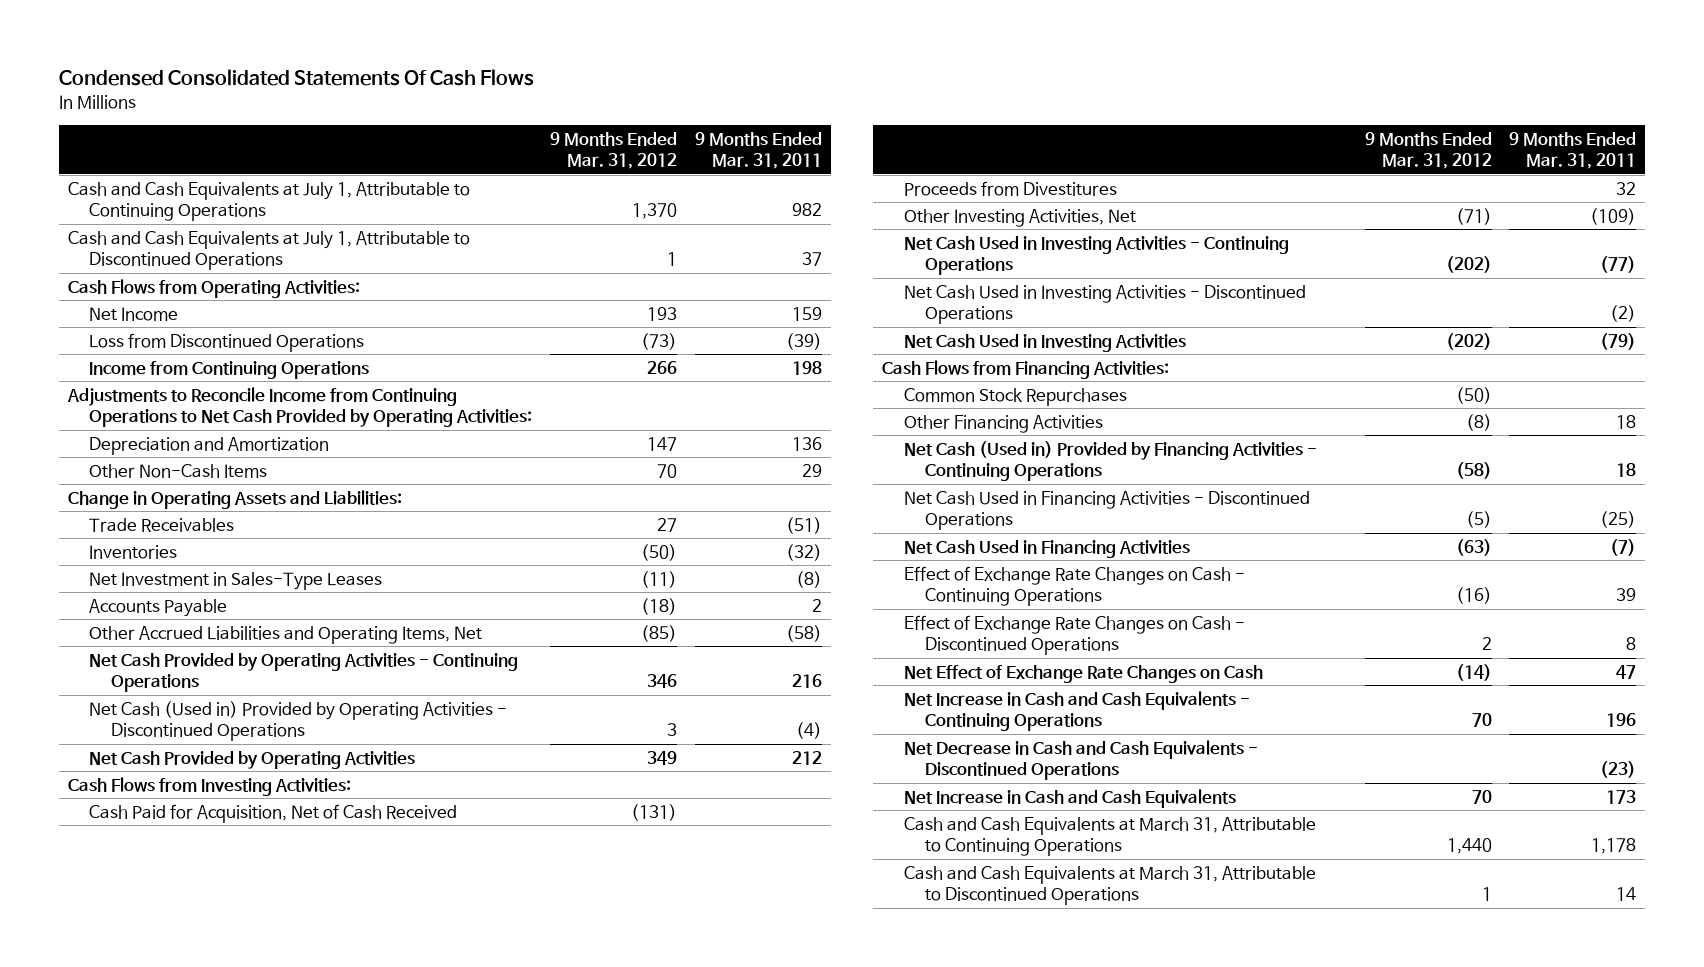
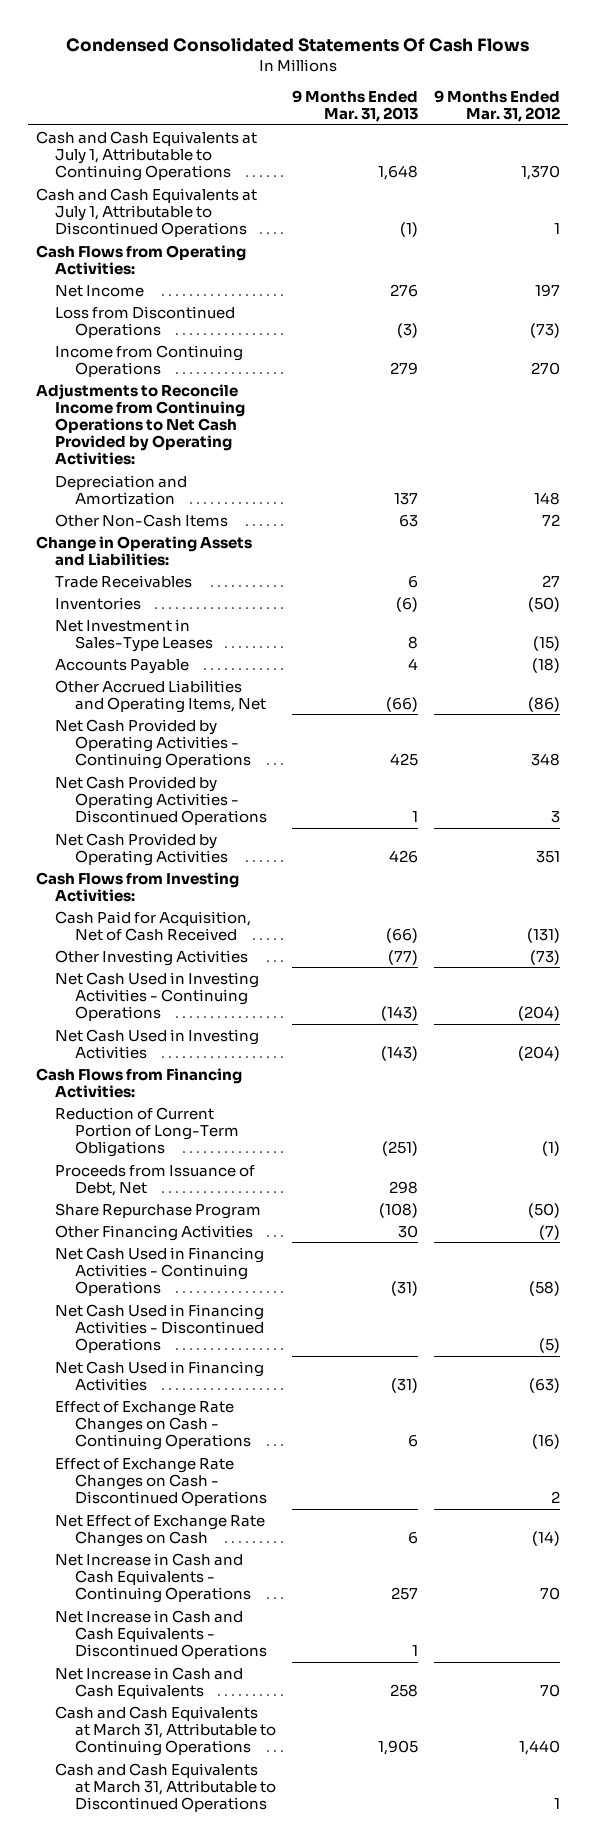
[694,131,822,170] 9 Months Ended Mar. 31, 2011 -> none
none -> [292,90,419,123] 9 Months Ended Mar. 31, 2013
[646,306,677,321] 193 -> [535,283,561,297] 197
[646,360,677,374] 266 -> [531,361,561,375] 270
[646,436,677,451] 147 -> [534,491,561,505] 148
[656,463,677,478] 70 -> [542,513,561,526] 72
[640,570,677,588] (11) -> [533,635,561,651] (15)
[640,624,677,642] (85) -> [528,696,561,712] (86)
[646,674,677,689] 346 -> [531,752,561,766] 348
[89,700,508,742] Net Cash (Used in) Provided by Operating Activities - Discontinued Operations -> [55,775,267,825] Net Cash Provided by Operating Activities - Discontinued Operations
[646,750,677,765] 349 -> [536,850,561,863] 351
[903,180,1117,196] Proceeds from Divestitures -> none
[903,284,1306,325] Net Cash Used in Investing Activities - Discontinued Operations -> none
[903,208,1136,227] Other Investing Activities, Net -> [55,949,249,966] Other Investing Activities
[1455,207,1492,225] (71) -> [530,949,561,965] (73)
[1445,256,1492,274] (202) -> [518,1005,561,1021] (204)
[1445,332,1492,350] (202) -> [518,1045,561,1061] (204)
none -> [55,1106,239,1157] Reduction of Current Portion of Long-Term Obligations
none -> [55,1164,256,1196] Proceeds from Issuance of Debt, Net
[903,387,1127,406] Common Stock Repurchases -> [55,1202,262,1219] Share Repurchase Program
[1465,413,1492,431] (8) -> [539,1224,561,1240] (7)
[903,440,1317,482] Net Cash (Used in) Provided by Financing Activities - Continuing Operations -> [55,1246,265,1296] Net Cash Used in Financing Activities - Continuing Operations
[903,739,1258,781] Net Decrease in Cash and Cash Equivalents - Discontinued Operations -> [55,1609,267,1659] Net Increase in Cash and Cash Equivalents - Discontinued Operations

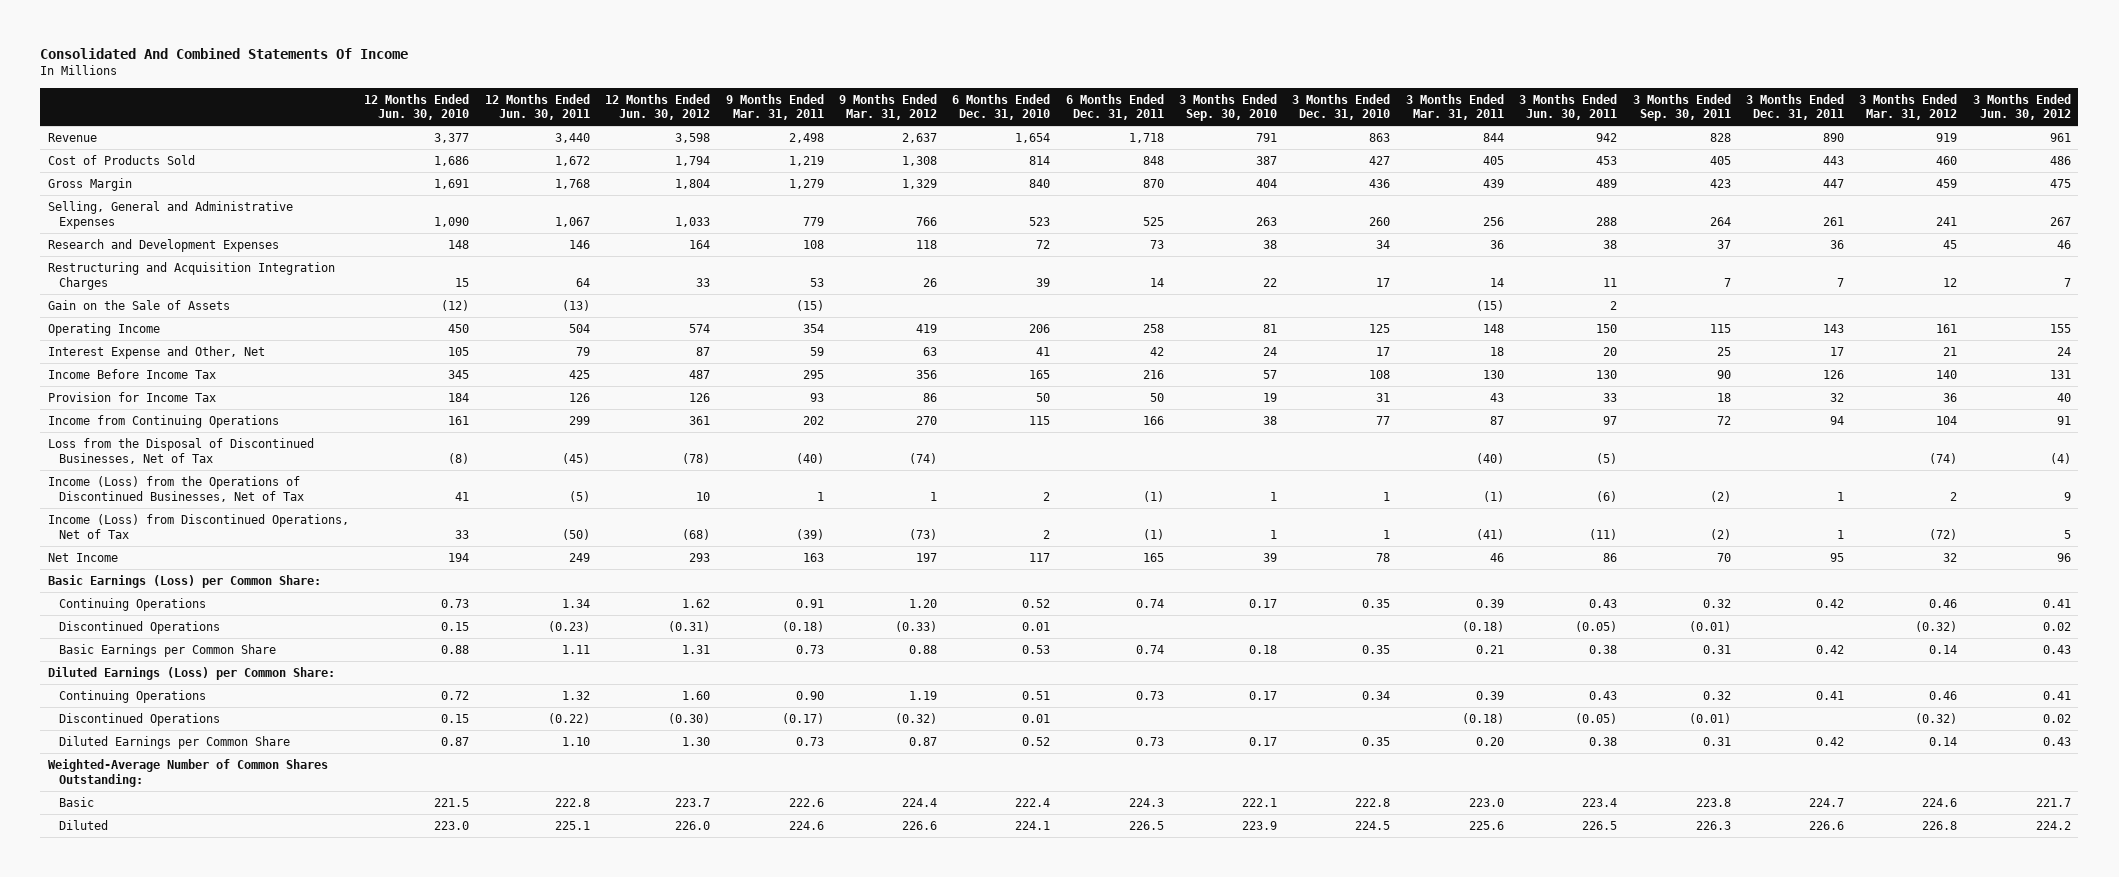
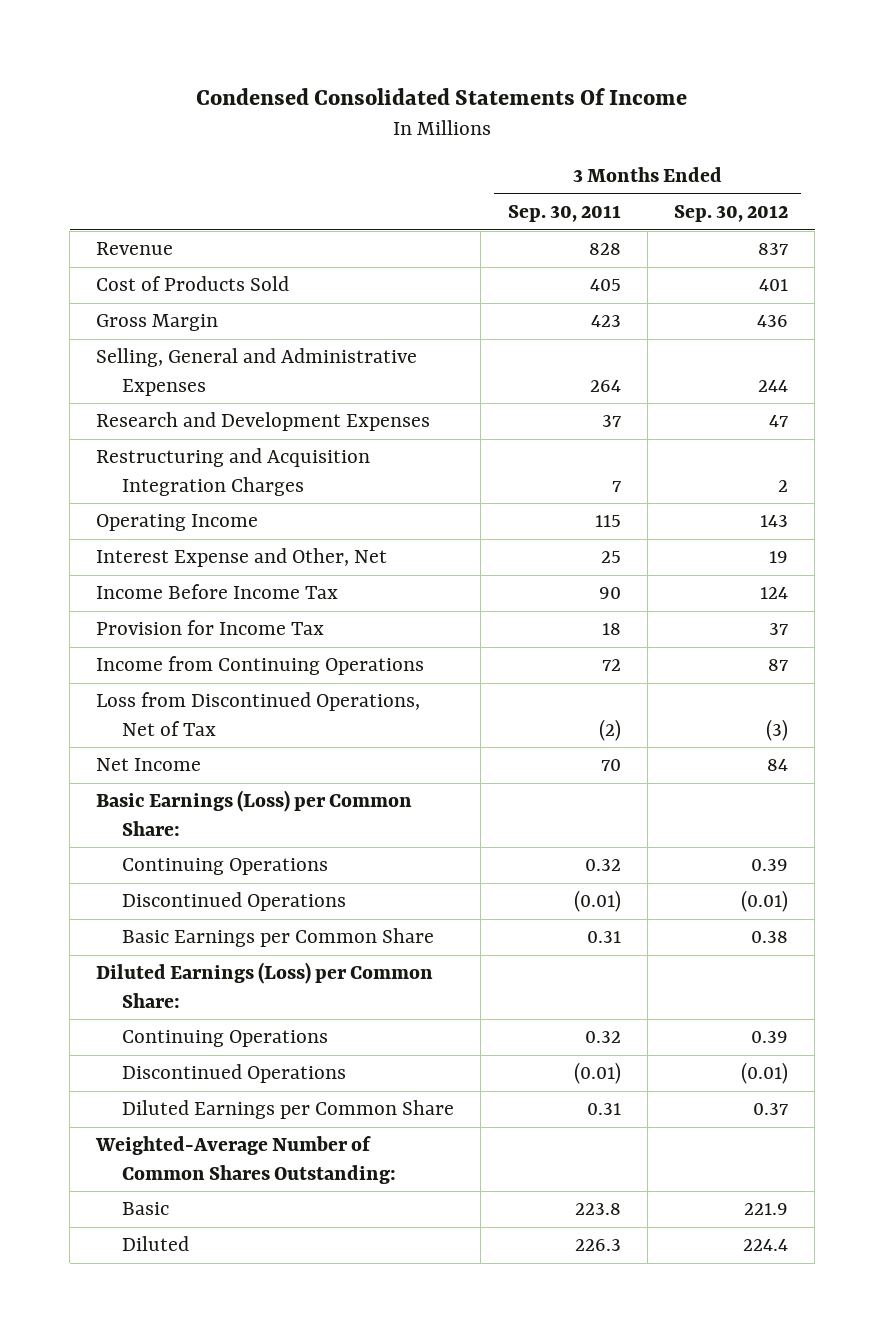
[40,48,409,60] Consolidated And Combined Statements Of Income -> [196,87,688,105] Condensed Consolidated Statements Of Income
[364,93,470,121] 12 Months Ended Jun. 30, 2010 -> none
[484,93,590,121] 12 Months Ended Jun. 30, 2011 -> none
[605,93,711,121] 12 Months Ended Jun. 30, 2012 -> none
[725,93,824,121] 9 Months Ended Mar. 31, 2011 -> none
[838,93,937,121] 9 Months Ended Mar. 31, 2012 -> none
[952,93,1051,121] 6 Months Ended Dec. 31, 2010 -> none
[1065,93,1164,121] 6 Months Ended Dec. 31, 2011 -> none
[1179,93,1278,122] 3 Months Ended Sep. 30, 2010 -> none
[1292,93,1391,121] 3 Months Ended Dec. 31, 2010 -> none
[1405,93,1504,121] 3 Months Ended Mar. 31, 2011 -> none
[1519,93,1618,121] 3 Months Ended Jun. 30, 2011 -> none
[1745,93,1844,121] 3 Months Ended Dec. 31, 2011 -> none
[1859,93,1958,121] 3 Months Ended Mar. 31, 2012 -> none
[1972,93,2071,121] 3 Months Ended Jun. 30, 2012 -> none
none -> [674,205,789,223] Sep. 30, 2012
[47,299,230,310] Gain on the Sale of Assets -> none
[47,437,314,464] Loss from the Disposal of Discontinued Businesses, Net of Tax -> none
[47,475,305,502] Income (Loss) from the Operations of Discontinued Businesses, Net of Tax -> none
[47,513,349,539] Income (Loss) from Discontinued Operations, Net of Tax -> [96,692,421,736] Loss from Discontinued Operations, Net of Tax

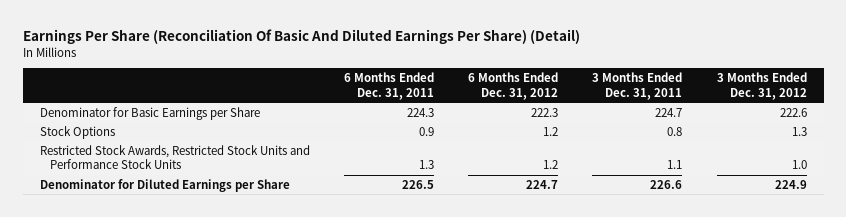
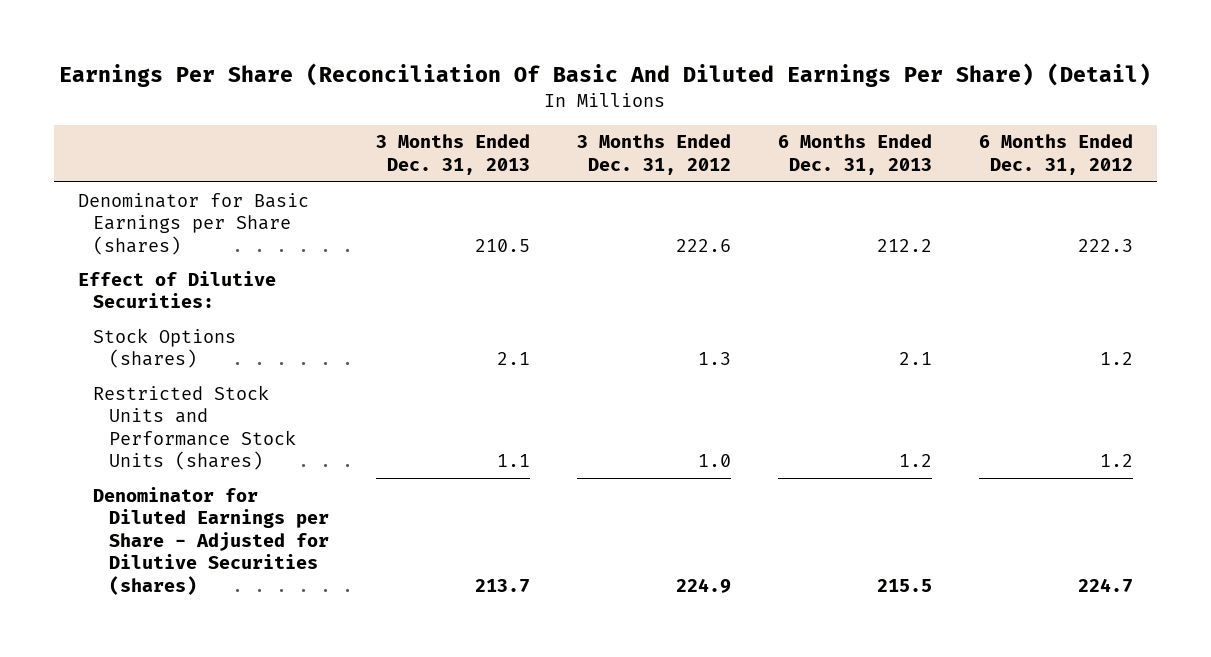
[344,72,435,100] 6 Months Ended Dec. 31, 2011 -> none
[592,72,683,100] 3 Months Ended Dec. 31, 2011 -> none
none -> [376,134,531,175] 3 Months Ended Dec. 31, 2013
none -> [778,134,933,175] 6 Months Ended Dec. 31, 2013
[39,106,260,120] Denominator for Basic Earnings per Share -> [77,192,309,255] Denominator for Basic Earnings per Share (shares)
none -> [77,270,276,309] Effect of Dilutive Securities:
[39,125,115,139] Stock Options -> [93,327,237,369] Stock Options (shares)
[39,144,310,170] Restricted Stock Awards, Restricted Stock Units and Performance Stock Units -> [93,384,296,471] Restricted Stock Units and Performance Stock Units (shares)
[39,178,290,192] Denominator for Diluted Earnings per Share -> [93,486,329,595] Denominator for Diluted Earnings per Share - Adjusted for Dilutive Securities (shares)

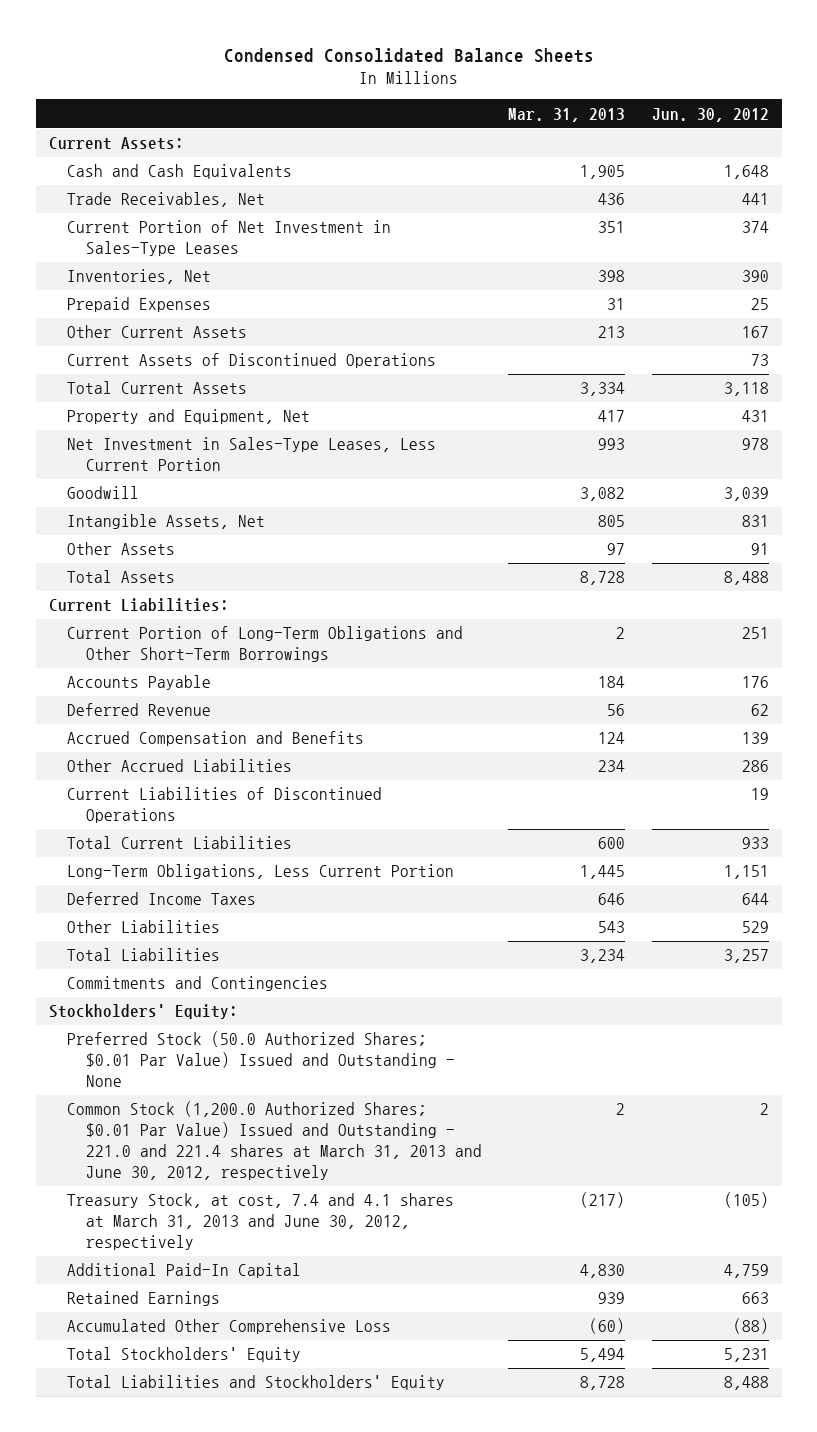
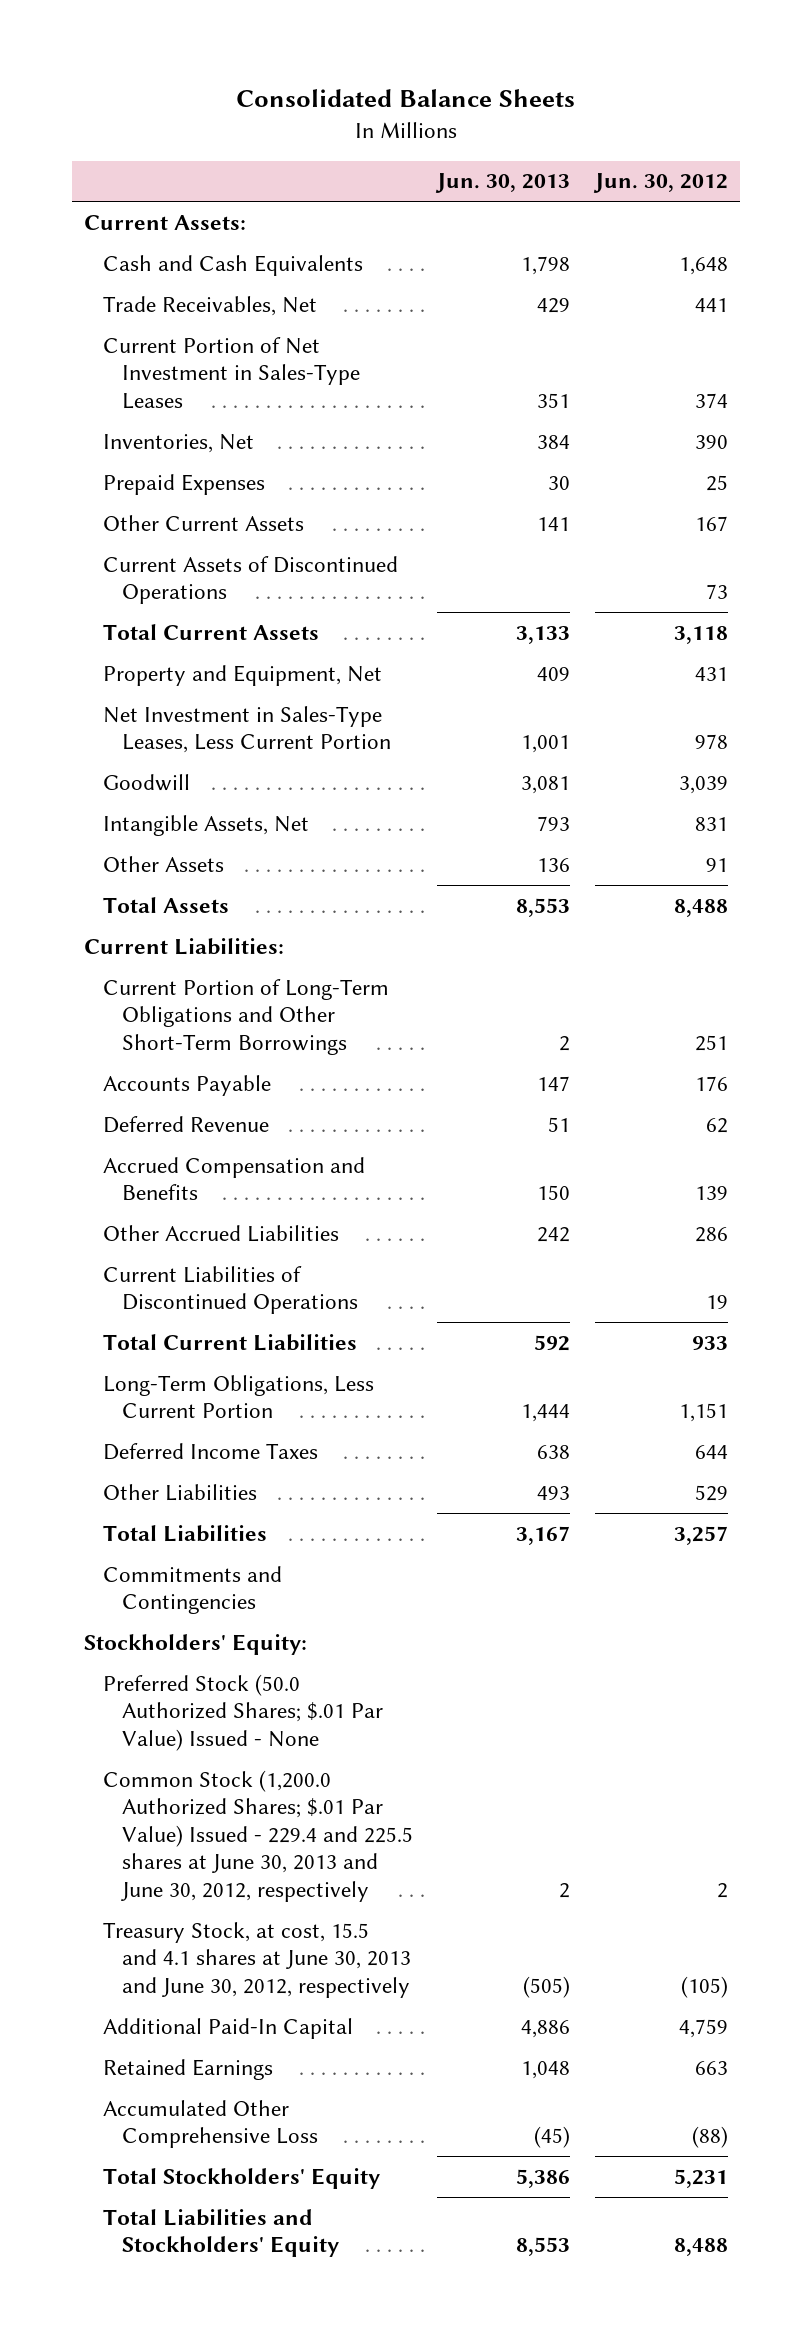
[223,48,594,64] Condensed Consolidated Balance Sheets -> [235,88,575,107] Consolidated Balance Sheets
[508,107,626,122] Mar. 31, 2013 -> none
none -> [435,173,571,194] Jun. 30, 2013
[67,1031,456,1087] Preferred Stock (50.0 Authorized Shares; $0.01 Par Value) Issued and Outstanding - None -> [102,1673,383,1751] Preferred Stock (50.0 Authorized Shares; $.01 Par Value) Issued - None
[67,1101,483,1180] Common Stock (1,200.0 Authorized Shares; $0.01 Par Value) Issued and Outstanding - 221.0 and 221.4 shares at March 31, 2013 and June 30, 2012, respectively -> [102,1769,413,1902] Common Stock (1,200.0 Authorized Shares; $.01 Par Value) Issued - 229.4 and 225.5 shares at June 30, 2013 and June 30, 2012, respectively
[67,1193,455,1250] Treasury Stock, at cost, 7.4 and 4.1 shares at March 31, 2013 and June 30, 2012, respectively -> [102,1921,411,1998] Treasury Stock, at cost, 15.5 and 4.1 shares at June 30, 2013 and June 30, 2012, respectively

